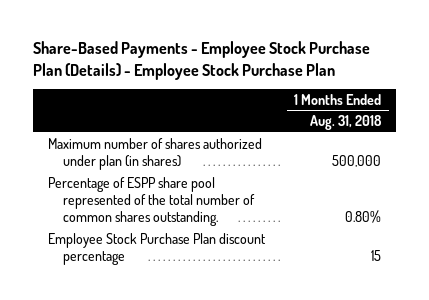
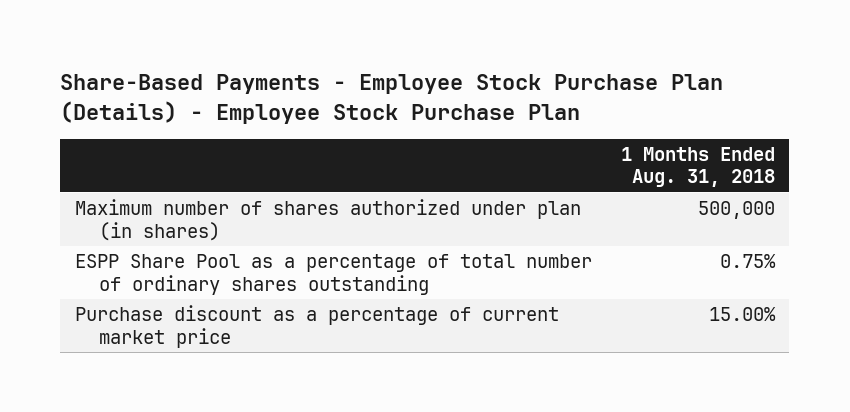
[47,176,256,227] Percentage of ESPP share pool represented of the total number of common shares outstanding. -> [74,254,592,295] ESPP Share Pool as a percentage of total number of ordinary shares outstanding
[345,210,382,224] 0.80% -> [719,254,776,269] 0.75%
[47,232,266,266] Employee Stock Purchase Plan discount percentage -> [74,305,559,348] Purchase discount as a percentage of current market price
[371,250,382,262] 15 -> [708,307,776,322] 15.00%

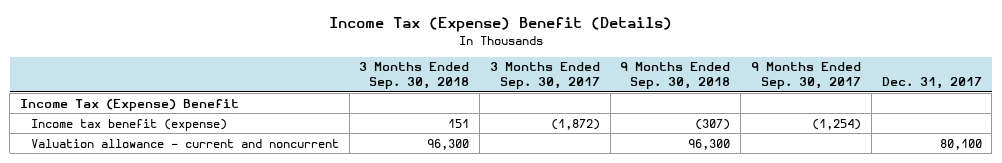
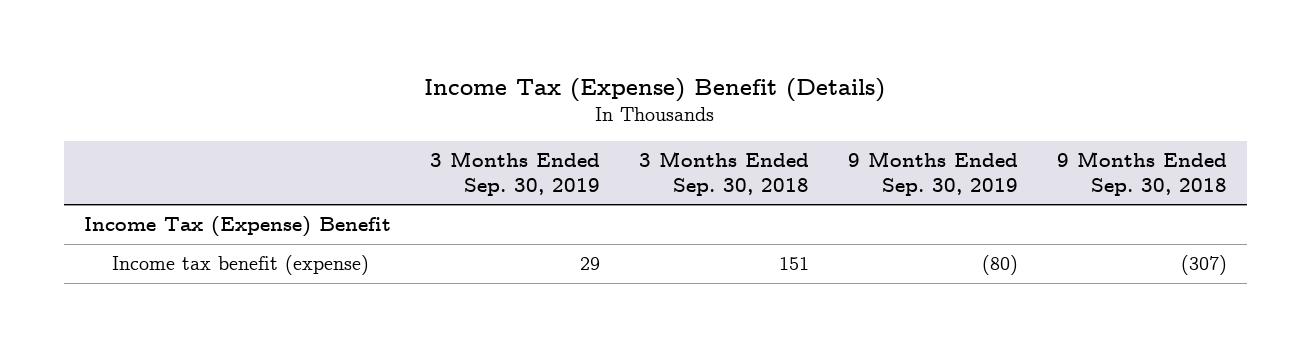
[489,62,600,90] 3 Months Ended Sep. 30, 2017 -> none
[751,62,862,90] 9 Months Ended Sep. 30, 2017 -> none
[881,77,982,90] Dec. 31, 2017 -> none
none -> [429,151,600,196] 3 Months Ended Sep. 30, 2019
none -> [848,151,1019,196] 9 Months Ended Sep. 30, 2019
[30,138,339,148] Valuation allowance - current and noncurrent -> none

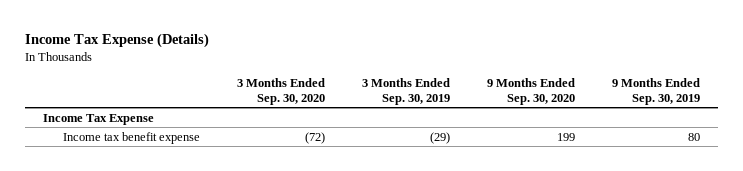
[424,77,886,102] Income Tax (Expense) Benefit (Details) -> [24,33,209,49] Income Tax Expense (Details)
[638,151,809,196] 3 Months Ended Sep. 30, 2018 -> none
[1057,151,1228,196] 9 Months Ended Sep. 30, 2018 -> none
none -> [236,78,325,105] 3 Months Ended Sep. 30, 2020
none -> [486,78,575,105] 9 Months Ended Sep. 30, 2020
[83,216,391,238] Income Tax (Expense) Benefit -> [43,113,155,125] Income Tax Expense
[111,255,369,276] Income tax benefit (expense) -> [62,131,200,144] Income tax benefit expense
[579,257,600,271] 29 -> [429,131,450,144] (29)
[982,255,1019,276] (80) -> [687,132,700,141] 80

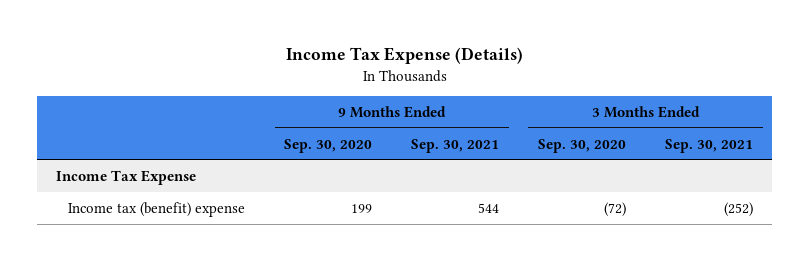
[361,78,450,105] 3 Months Ended Sep. 30, 2019 -> none
[611,78,700,105] 9 Months Ended Sep. 30, 2019 -> none
none -> [411,138,500,153] Sep. 30, 2021
none -> [664,138,753,153] Sep. 30, 2021
[62,131,200,144] Income tax benefit expense -> [68,201,246,217] Income tax (benefit) expense

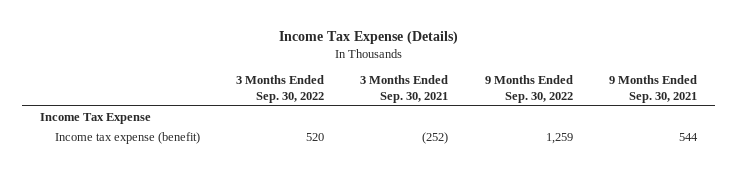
[284,138,373,153] Sep. 30, 2020 -> none
[538,138,627,153] Sep. 30, 2020 -> none
none -> [236,75,325,103] 3 Months Ended Sep. 30, 2022
none -> [484,75,573,103] 9 Months Ended Sep. 30, 2022
[68,201,246,217] Income tax (benefit) expense -> [54,132,200,145] Income tax expense (benefit)

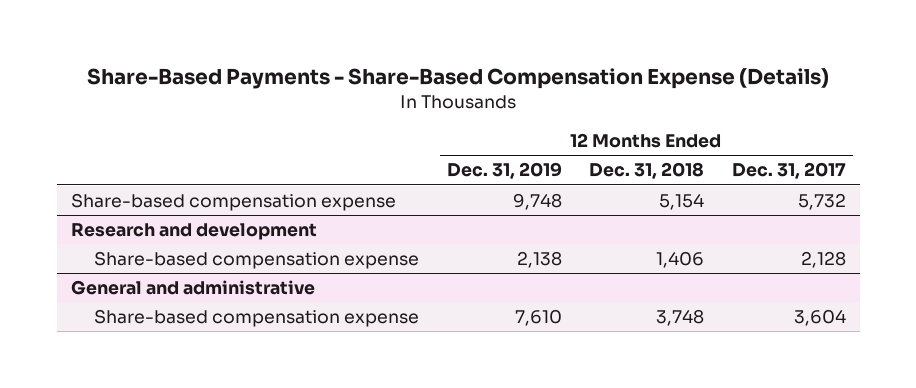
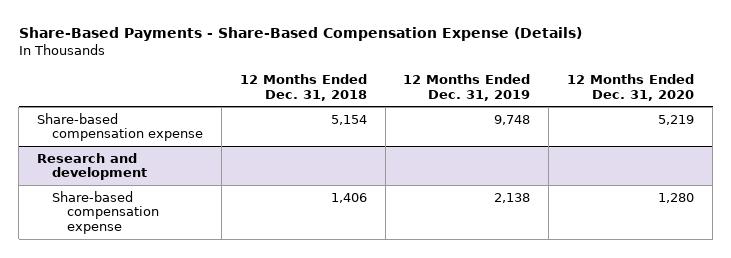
[731,162,846,180] Dec. 31, 2017 -> none
none -> [567,73,695,101] 12 Months Ended Dec. 31, 2020
[70,280,315,296] General and administrative -> none
[93,309,419,328] Share-based compensation expense -> none

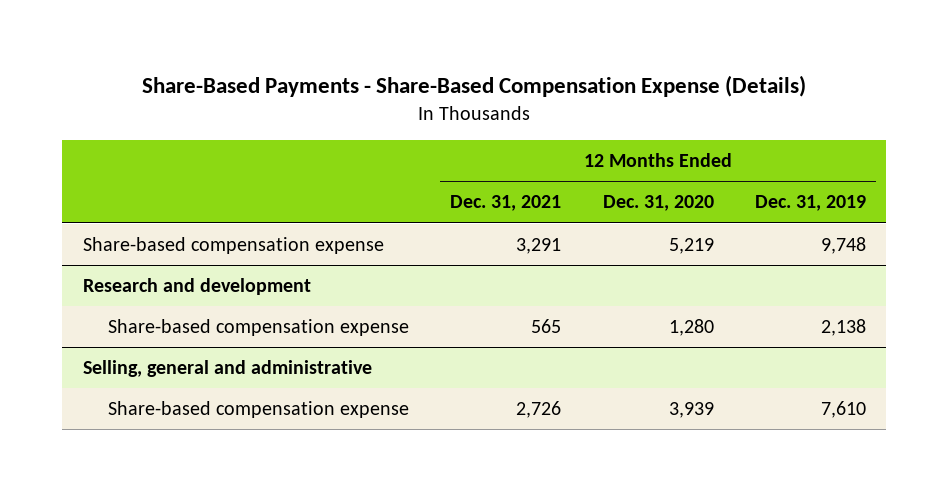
[239,73,367,101] 12 Months Ended Dec. 31, 2018 -> none
none -> [450,195,562,212] Dec. 31, 2021
none -> [82,360,372,378] Selling, general and administrative
none -> [108,401,410,419] Share-based compensation expense

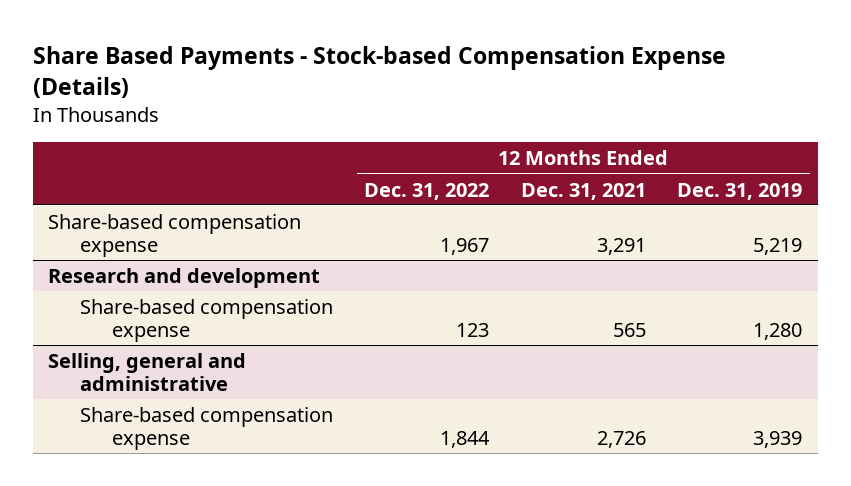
[142,75,807,98] Share-Based Payments - Share-Based Compensation Expense (Details) -> [32,45,726,99] Share Based Payments - Stock-based Compensation Expense (Details)
[602,195,714,212] Dec. 31, 2020 -> none
none -> [364,182,490,200] Dec. 31, 2022
[820,237,866,255] 9,748 -> [753,238,803,256] 5,219
[820,319,866,337] 2,138 -> [753,323,803,341] 1,280
[820,401,866,419] 7,610 -> [753,431,803,449] 3,939

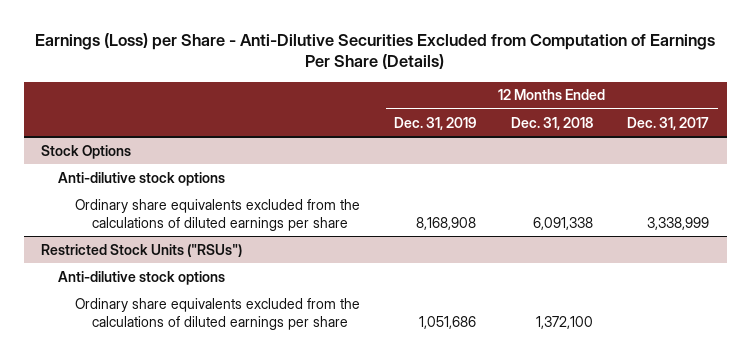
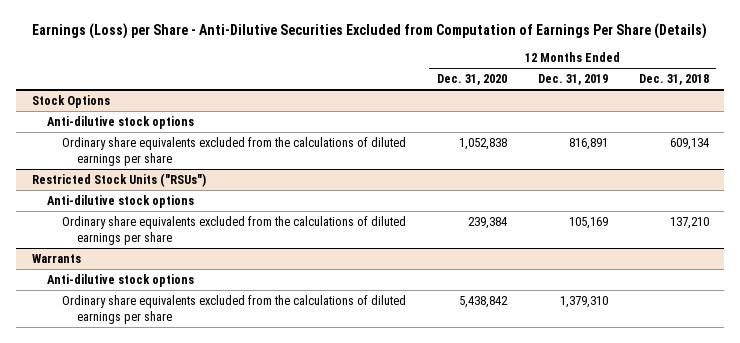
[627,116,710,130] Dec. 31, 2017 -> none
none -> [436,74,507,86] Dec. 31, 2020
[416,216,477,230] 8,168,908 -> [568,137,608,150] 816,891
[532,216,593,230] 6,091,338 -> [669,137,709,150] 609,134
[419,315,477,329] 1,051,686 -> [568,216,608,229] 105,169
[535,315,593,329] 1,372,100 -> [669,216,709,229] 137,210
none -> [31,253,81,263] Warrants
none -> [46,273,194,287] Anti-dilutive stock options
none -> [61,294,406,324] Ordinary share equivalents excluded from the calculations of diluted earnings per share

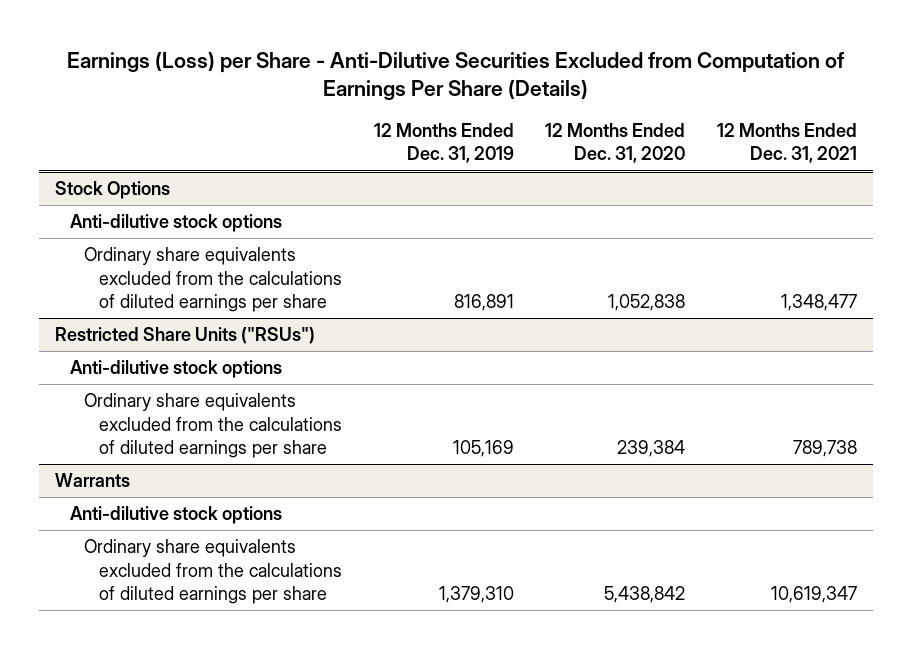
[638,74,709,86] Dec. 31, 2018 -> none
none -> [717,123,858,164] 12 Months Ended Dec. 31, 2021
[31,172,206,187] Restricted Stock Units ("RSUs") -> [55,327,316,345] Restricted Share Units ("RSUs")

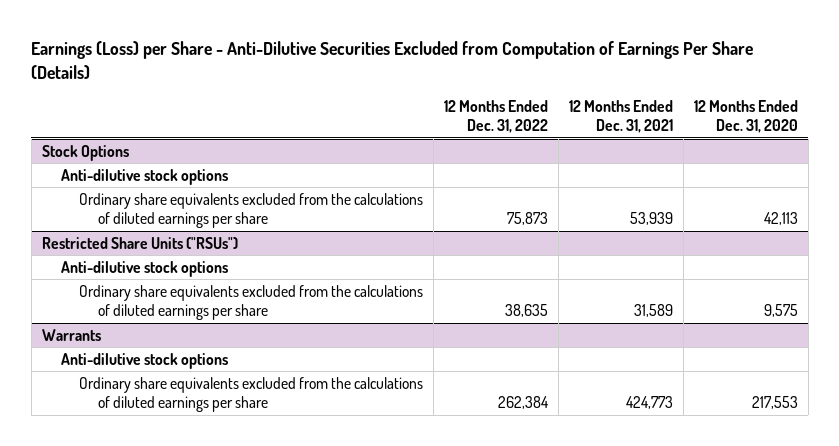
[373,123,514,164] 12 Months Ended Dec. 31, 2019 -> none
none -> [444,99,549,134] 12 Months Ended Dec. 31, 2022
[608,294,686,312] 1,052,838 -> [763,212,798,226] 42,113
[781,294,858,312] 1,348,477 -> [630,212,674,226] 53,939
[617,440,686,458] 239,384 -> [763,304,798,318] 9,575
[793,440,858,458] 789,738 -> [634,304,674,318] 31,589
[604,586,686,604] 5,438,842 -> [751,396,798,410] 217,553
[771,586,858,604] 10,619,347 -> [626,396,674,410] 424,773

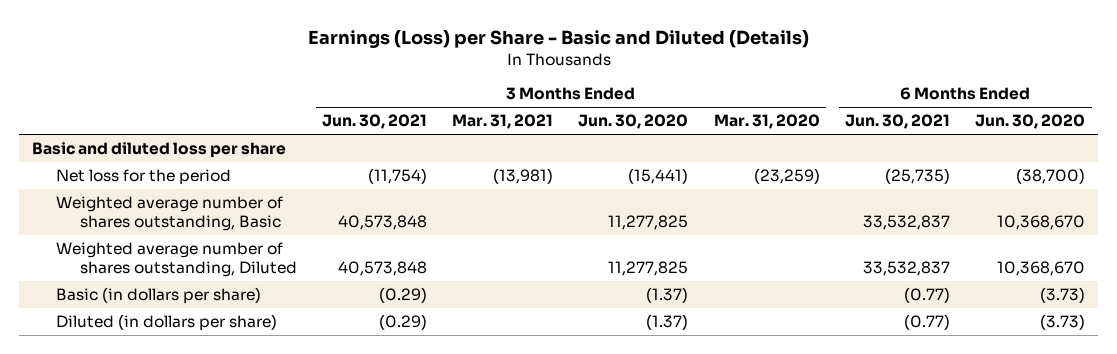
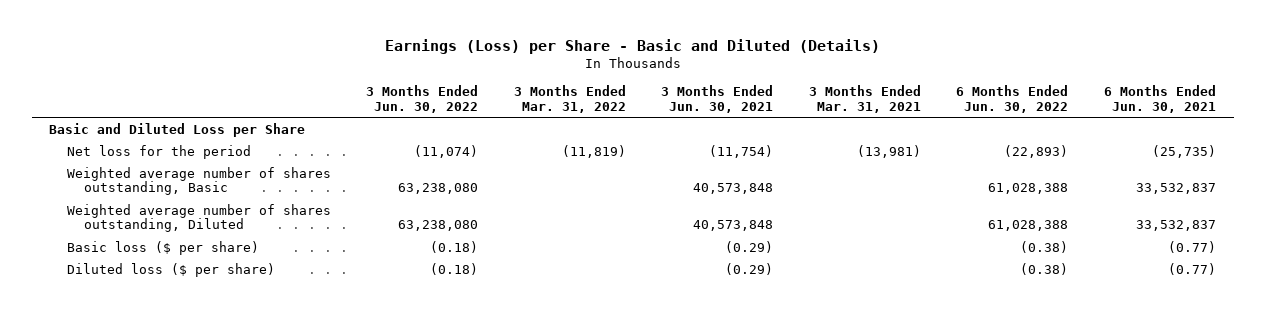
[578,114,689,130] Jun. 30, 2020 -> none
[713,114,820,130] Mar. 31, 2020 -> none
[975,114,1086,130] Jun. 30, 2020 -> none
none -> [366,85,479,113] 3 Months Ended Jun. 30, 2022
none -> [513,85,626,113] 3 Months Ended Mar. 31, 2022
none -> [956,85,1069,113] 6 Months Ended Jun. 30, 2022
[31,142,286,159] Basic and diluted loss per share -> [49,122,306,137] Basic and Diluted Loss per Share
[55,287,261,305] Basic (in dollars per share) -> [66,240,259,255] Basic loss ($ per share)
[55,314,277,332] Diluted (in dollars per share) -> [66,262,275,277] Diluted loss ($ per share)

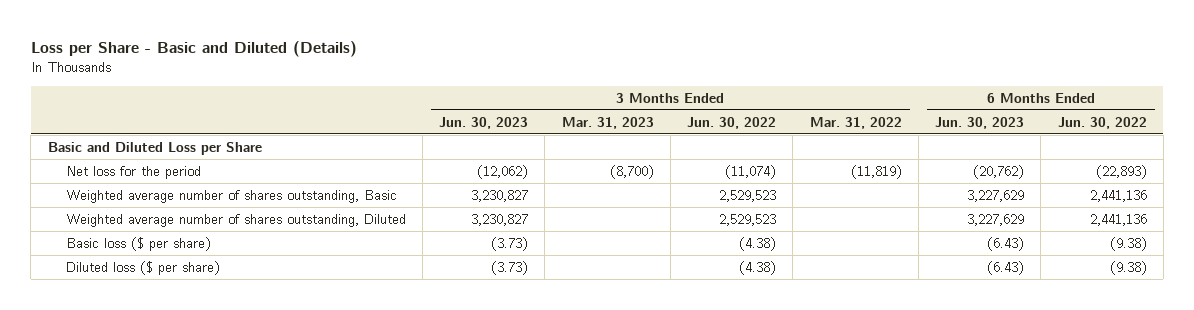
[384,38,880,54] Earnings (Loss) per Share - Basic and Diluted (Details) -> [30,40,357,57] Loss per Share - Basic and Diluted (Details)
[661,85,774,113] 3 Months Ended Jun. 30, 2021 -> none
[808,85,921,113] 3 Months Ended Mar. 31, 2021 -> none
[1103,85,1216,113] 6 Months Ended Jun. 30, 2021 -> none
none -> [439,116,529,129] Jun. 30, 2023
none -> [561,116,654,129] Mar. 31, 2023
none -> [935,116,1025,129] Jun. 30, 2023
[398,183,479,195] 63,238,080 -> [719,189,777,202] 2,529,523
[988,183,1069,195] 61,028,388 -> [1089,189,1147,202] 2,441,136
[398,220,479,232] 63,238,080 -> [719,213,777,226] 2,529,523
[988,220,1069,232] 61,028,388 -> [1089,213,1147,226] 2,441,136
[430,240,479,253] (0.18) -> [739,236,777,251] (4.38)
[1020,240,1069,253] (0.38) -> [1109,236,1147,251] (9.38)
[430,262,479,275] (0.18) -> [739,260,777,275] (4.38)
[1020,262,1069,275] (0.38) -> [1109,260,1147,275] (9.38)

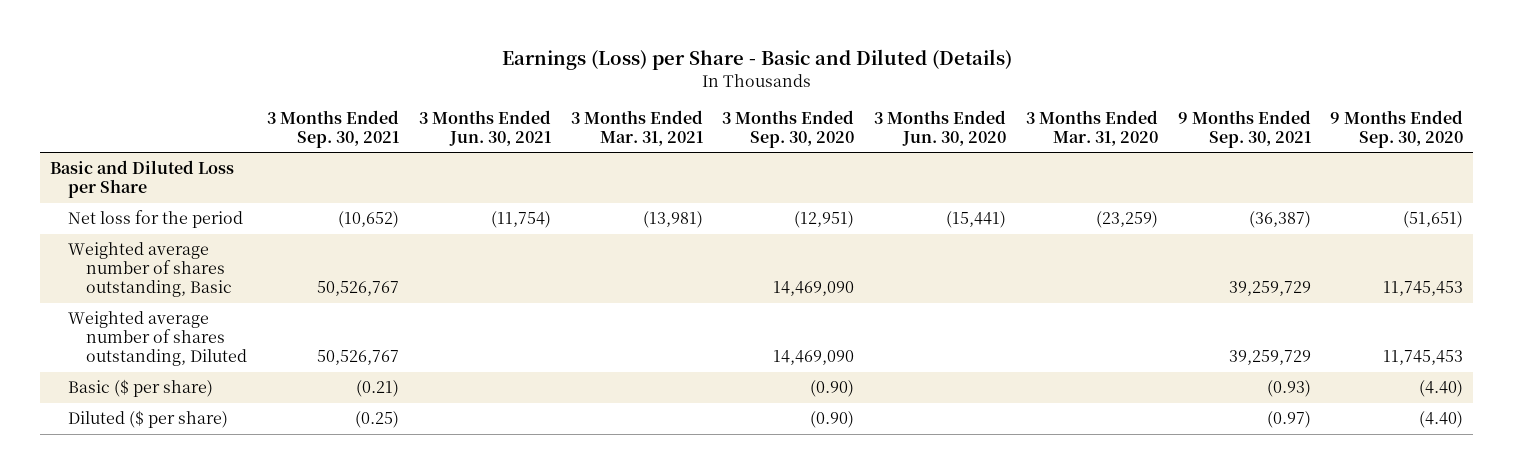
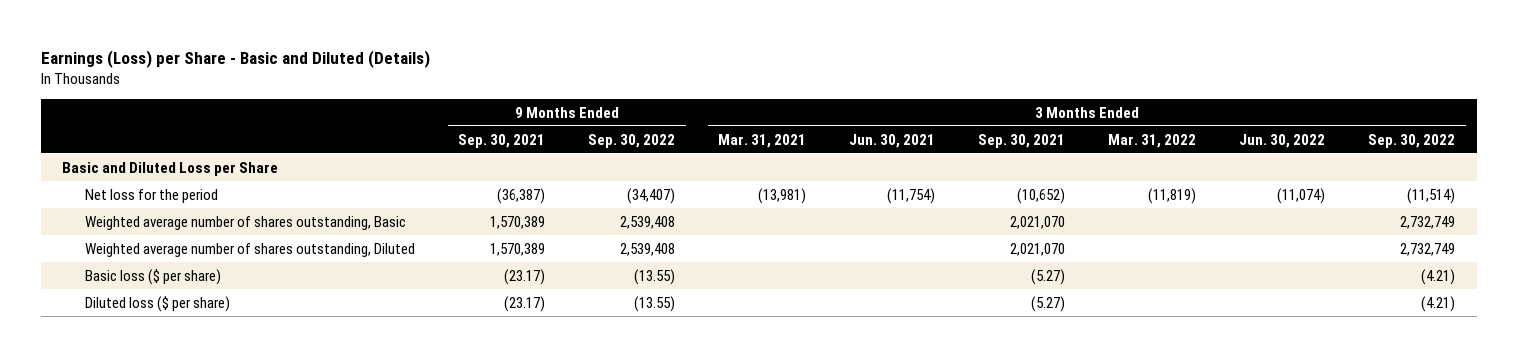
[722,109,855,148] 3 Months Ended Sep. 30, 2020 -> none
[874,109,1007,146] 3 Months Ended Jun. 30, 2020 -> none
[1025,109,1158,146] 3 Months Ended Mar. 31, 2020 -> none
[1330,109,1464,148] 9 Months Ended Sep. 30, 2020 -> none
none -> [588,133,676,148] Sep. 30, 2022
none -> [1108,133,1197,148] Mar. 31, 2022
none -> [1239,133,1326,148] Jun. 30, 2022
none -> [1368,133,1456,148] Sep. 30, 2022
[316,281,399,297] 50,526,767 -> [1010,215,1066,229] 2,021,070
[1228,281,1311,297] 39,259,729 -> [490,215,546,229] 1,570,389
[316,350,399,366] 50,526,767 -> [1010,242,1066,256] 2,021,070
[1228,350,1311,366] 39,259,729 -> [490,242,546,256] 1,570,389
[68,379,214,398] Basic ($ per share) -> [85,268,222,285] Basic loss ($ per share)
[355,380,399,398] (0.21) -> [1031,268,1066,285] (5.27)
[1266,380,1311,398] (0.93) -> [504,268,546,285] (23.17)
[68,410,229,429] Diluted ($ per share) -> [85,295,231,312] Diluted loss ($ per share)
[354,411,399,429] (0.25) -> [1031,295,1066,312] (5.27)
[1266,411,1311,429] (0.97) -> [504,295,546,312] (23.17)

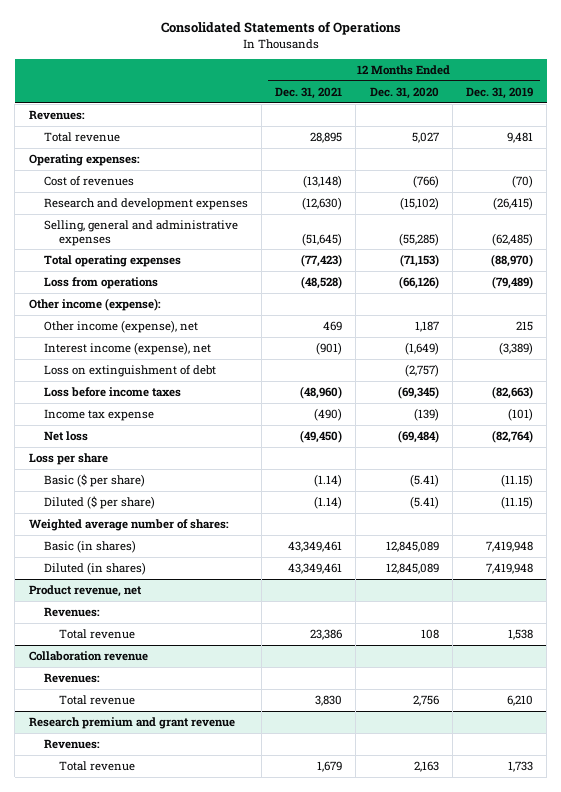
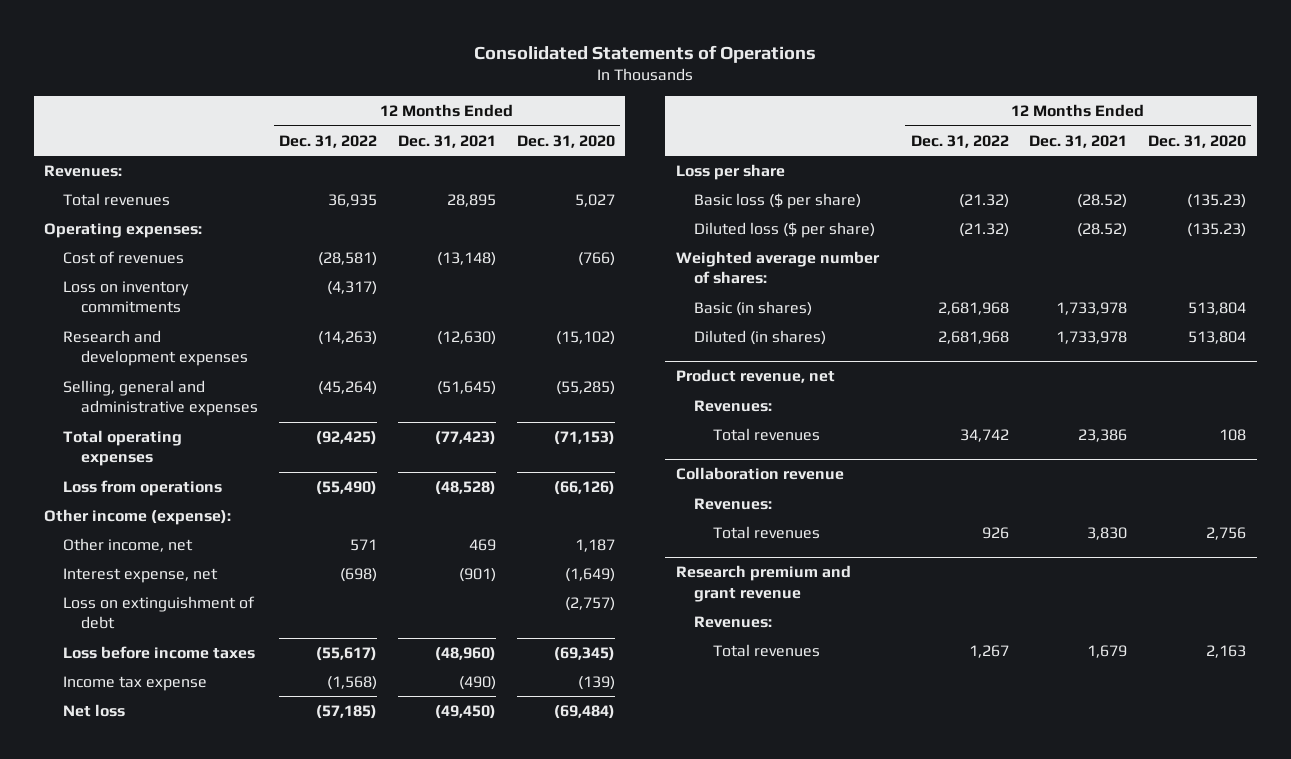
[465,86,533,99] Dec. 31, 2019 -> none
none -> [279,134,378,148] Dec. 31, 2022
[43,131,120,142] Total revenue -> [62,192,170,206] Total revenues
none -> [62,280,189,314] Loss on inventory commitments
[43,319,198,333] Other income (expense), net -> [62,537,193,552] Other income, net
[43,341,211,355] Interest income (expense), net -> [62,567,218,583] Interest expense, net
[43,473,145,487] Basic ($ per share) -> [694,192,862,209] Basic loss ($ per share)
[314,473,343,487] (1.14) -> [1077,193,1128,208] (28.52)
[409,473,439,487] (5.41) -> [1187,193,1247,208] (135.23)
[43,495,155,509] Diluted ($ per share) -> [694,221,876,238] Diluted loss ($ per share)
[314,495,343,509] (1.14) -> [1077,222,1128,237] (28.52)
[409,495,439,509] (5.41) -> [1187,222,1247,237] (135.23)
[288,540,343,552] 43,349,461 -> [1056,301,1128,315] 1,733,978
[385,540,439,552] 12,845,089 -> [1188,301,1247,315] 513,804
[288,562,343,574] 43,349,461 -> [1056,330,1128,344] 1,733,978
[385,562,439,574] 12,845,089 -> [1188,330,1247,344] 513,804
[59,628,136,639] Total revenue -> [712,427,820,441] Total revenues
[59,694,136,705] Total revenue -> [712,525,820,539] Total revenues
[59,760,136,771] Total revenue -> [712,643,820,657] Total revenues

